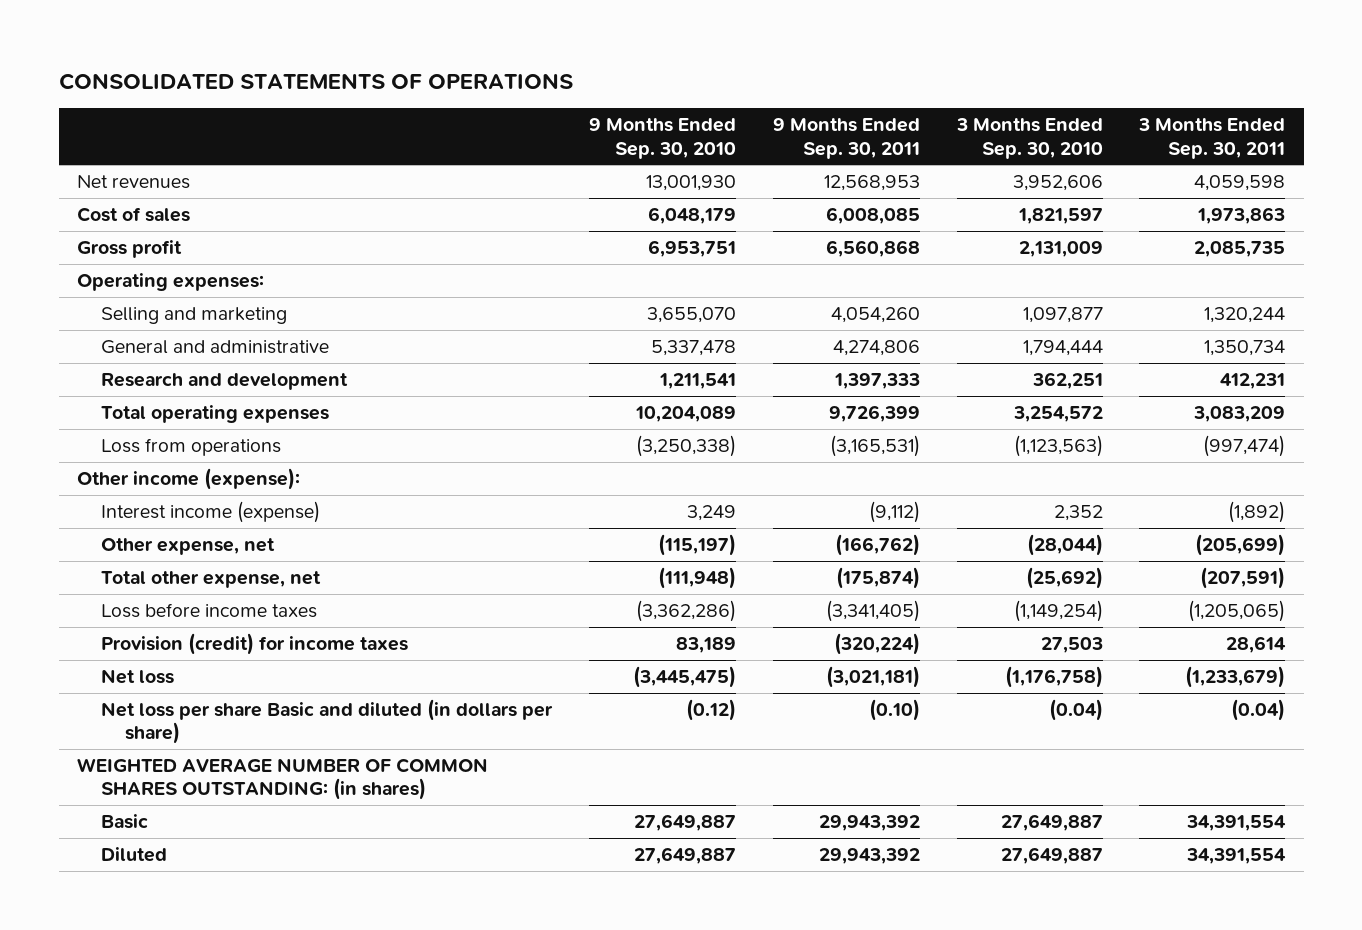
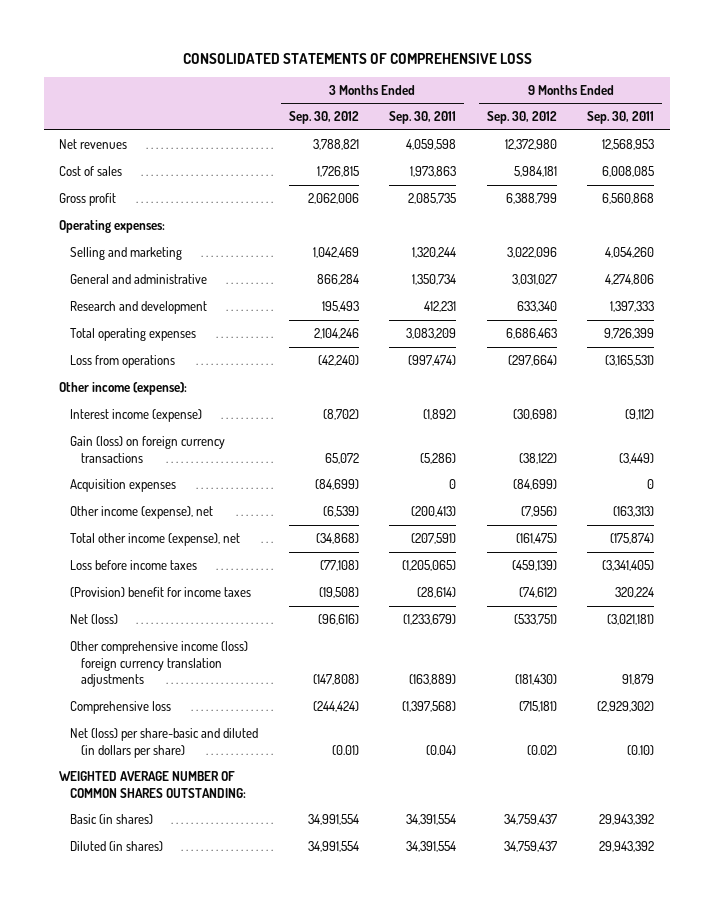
[58,72,573,90] CONSOLIDATED STATEMENTS OF OPERATIONS -> [182,52,532,64] CONSOLIDATED STATEMENTS OF COMPREHENSIVE LOSS
[588,118,736,159] 9 Months Ended Sep. 30, 2010 -> none
[955,118,1103,159] 3 Months Ended Sep. 30, 2010 -> none
none -> [288,111,359,125] Sep. 30, 2012
none -> [486,111,557,125] Sep. 30, 2012
none -> [70,436,226,463] Gain (loss) on foreign currency transactions
none -> [70,479,177,493] Acquisition expenses
[101,538,276,556] Other expense, net -> [70,506,214,520] Other income (expense), net
[834,534,920,557] (166,762) -> [613,506,655,518] (163,313)
[1195,534,1286,557] (205,699) -> [411,506,457,518] (200,413)
[101,571,322,589] Total other expense, net -> [70,533,241,547] Total other income (expense), net
[101,633,409,656] Provision (credit) for income taxes -> [70,587,252,598] (Provision) benefit for income taxes
[833,633,920,656] (320,224) -> [615,587,655,599] 320,224
[1226,636,1287,654] 28,614 -> [417,587,457,599] (28,614)
[101,669,175,685] Net loss -> [70,614,119,625] Net (loss)
none -> [70,641,249,687] Other comprehensive income (loss) foreign currency translation adjustments
none -> [70,701,172,715] Comprehensive loss
[101,699,554,745] Net loss per share Basic and diluted (in dollars per share) -> [70,728,259,758] Net (loss) per share-basic and diluted (in dollars per share)
[76,758,488,801] WEIGHTED AVERAGE NUMBER OF COMMON SHARES OUTSTANDING: (in shares) -> [58,771,247,798] WEIGHTED AVERAGE NUMBER OF COMMON SHARES OUTSTANDING:
[101,814,149,830] Basic -> [70,814,154,825] Basic (in shares)
[101,847,168,863] Diluted -> [70,841,164,852] Diluted (in shares)

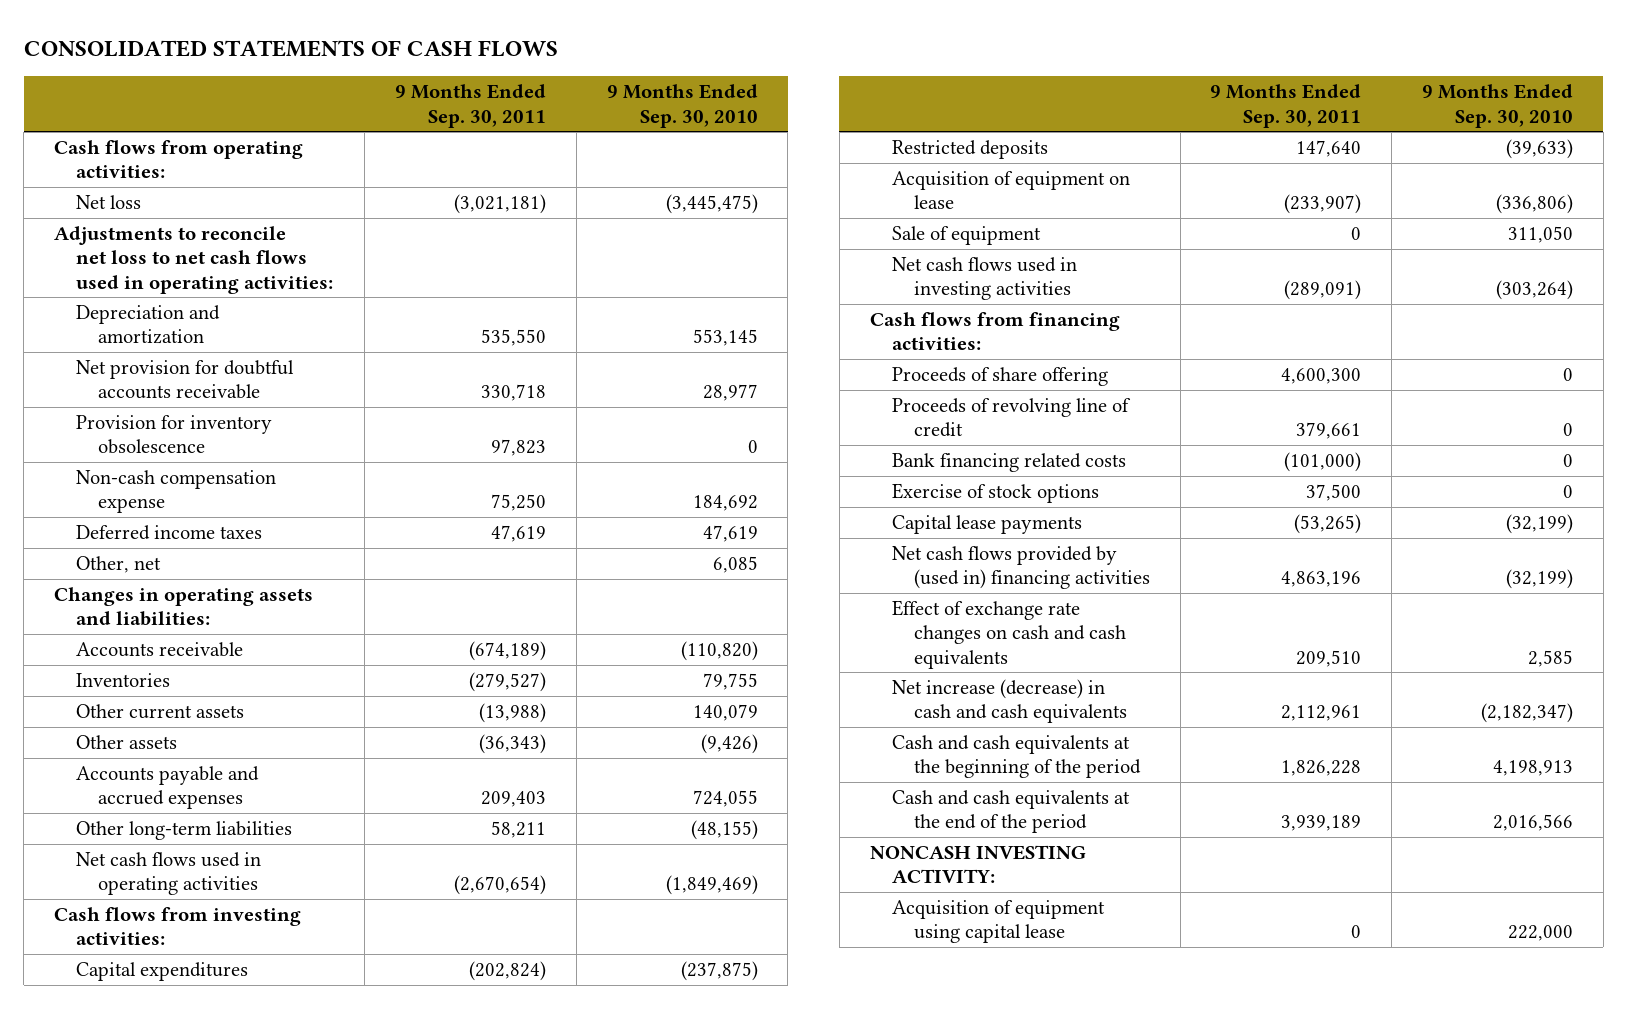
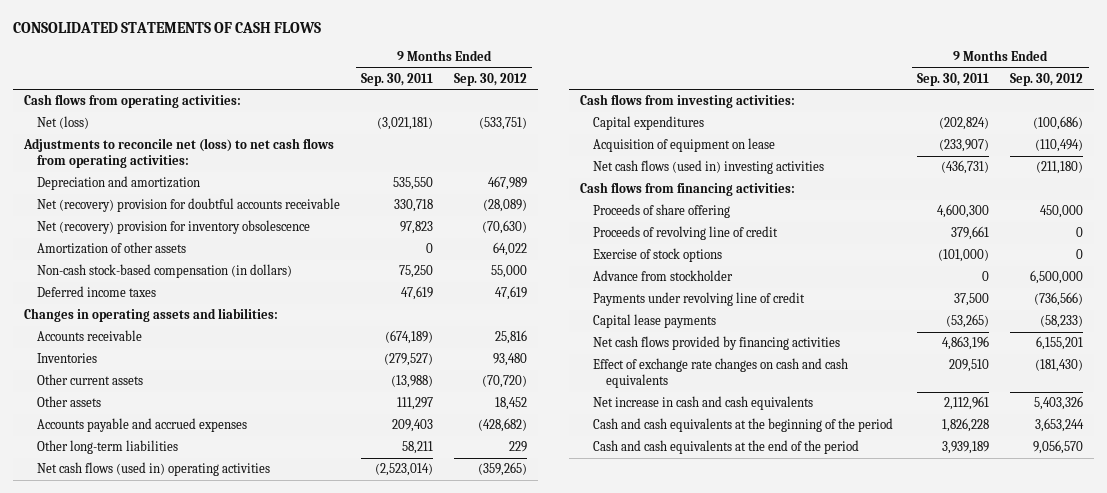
[606,84,758,128] 9 Months Ended Sep. 30, 2010 -> none
none -> [454,72,528,86] Sep. 30, 2012
[76,195,142,210] Net loss -> [36,116,89,130] Net (loss)
[54,226,334,294] Adjustments to reconcile net loss to net cash flows used in operating activities: -> [22,138,334,169] Adjustments to reconcile net (loss) to net cash flows from operating activities:
[76,360,295,400] Net provision for doubtful accounts receivable -> [36,198,340,213] Net (recovery) provision for doubtful accounts receivable
[76,415,273,455] Provision for inventory obsolescence -> [36,220,310,235] Net (recovery) provision for inventory obsolescence
none -> [36,242,186,255] Amortization of other assets
[76,470,277,514] Non-cash compensation expense -> [36,264,292,279] Non-cash stock-based compensation (in dollars)
[76,556,162,574] Other, net -> none
[478,734,546,755] (36,343) -> [396,397,433,411] 111,297
[76,852,262,896] Net cash flows used in operating activities -> [36,462,270,477] Net cash flows (used in) operating activities
[453,875,546,896] (2,670,654) -> [374,463,433,477] (2,523,014)
[891,140,1048,160] Restricted deposits -> none
[891,226,1041,246] Sale of equipment -> none
[891,257,1077,301] Net cash flows used in investing activities -> [593,160,825,175] Net cash flows (used in) investing activities
[1284,280,1362,301] (289,091) -> [941,160,990,175] (436,731)
[891,453,1126,473] Bank financing related costs -> none
[1306,484,1362,502] 37,500 -> [938,249,990,263] (101,000)
none -> [593,270,734,282] Advance from stockholder
none -> [593,292,806,307] Payments under revolving line of credit
[891,546,1150,590] Net cash flows provided by (used in) financing activities -> [593,336,841,351] Net cash flows provided by financing activities
[891,679,1127,724] Net increase (decrease) in cash and cash equivalents -> [593,396,814,411] Net increase in cash and cash equivalents
[869,845,1086,884] NONCASH INVESTING ACTIVITY: -> none
[891,900,1105,944] Acquisition of equipment using capital lease -> none

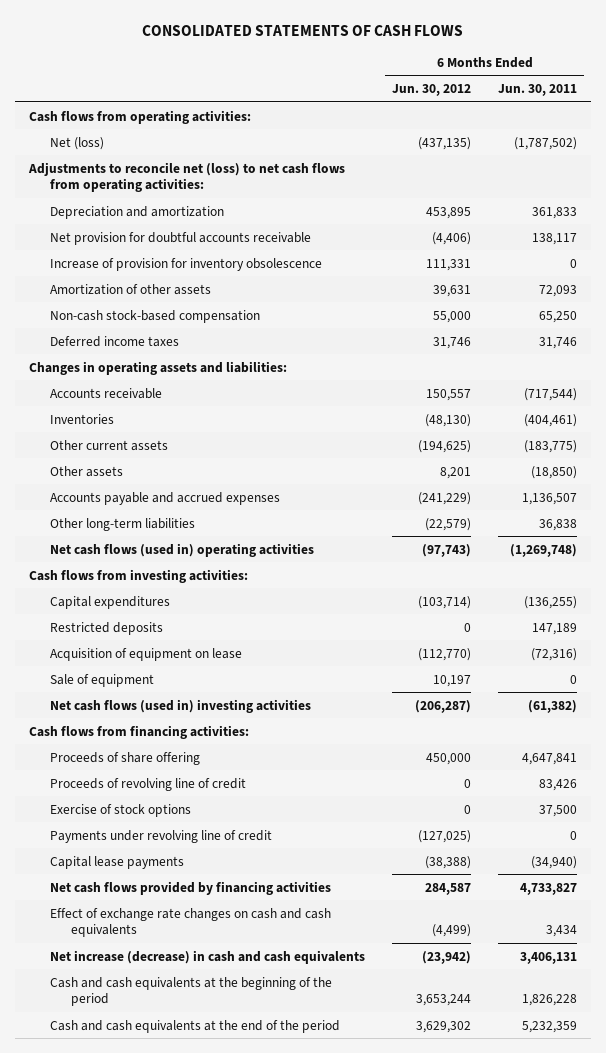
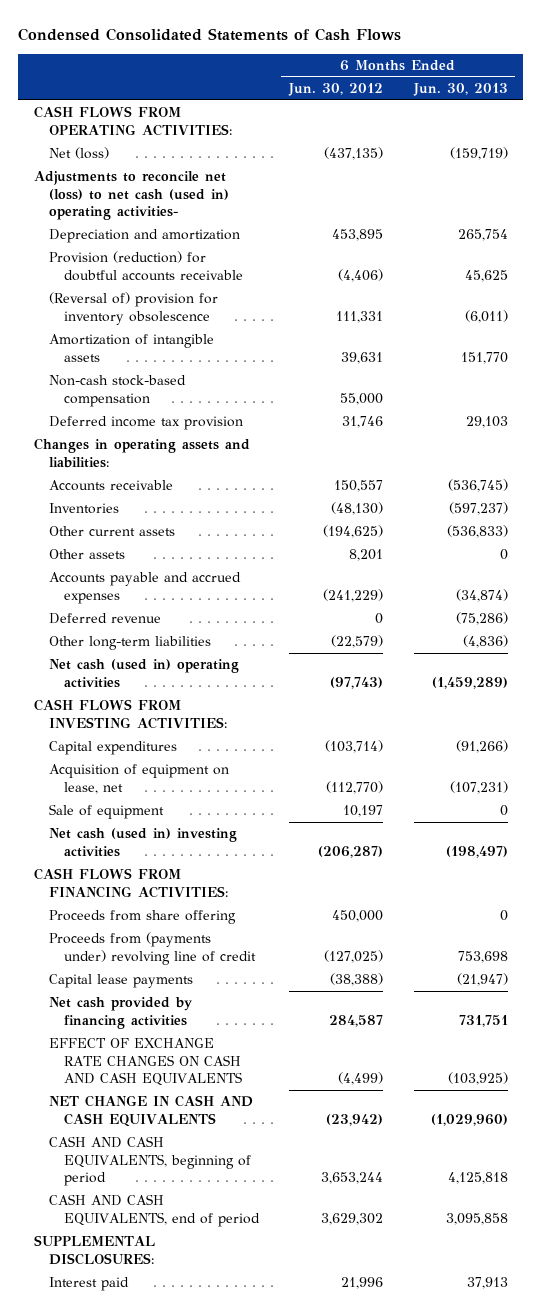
[142,25,464,37] CONSOLIDATED STATEMENTS OF CASH FLOWS -> [18,27,402,41] Condensed Consolidated Statements of Cash Flows
[498,84,578,97] Jun. 30, 2011 -> none
none -> [412,83,508,97] Jun. 30, 2013
[28,109,251,124] Cash flows from operating activities: -> [33,106,232,136] CASH FLOWS FROM OPERATING ACTIVITIES:
[27,161,345,193] Adjustments to reconcile net (loss) to net cash flows from operating activities: -> [33,171,229,221] Adjustments to reconcile net (loss) to net cash (used in) operating activities-
[49,231,311,245] Net provision for doubtful accounts receivable -> [48,251,243,281] Provision (reduction) for doubtful accounts receivable
[49,257,322,271] Increase of provision for inventory obsolescence -> [48,292,218,325] (Reversal of) provision for inventory obsolescence
[49,283,211,295] Amortization of other assets -> [48,334,214,362] Amortization of intangible assets
[49,335,179,347] Deferred income taxes -> [48,416,243,431] Deferred income tax provision
none -> [48,613,161,625] Deferred revenue
[49,542,314,557] Net cash flows (used in) operating activities -> [48,659,239,688] Net cash (used in) operating activities
[28,568,248,583] Cash flows from investing activities: -> [33,699,227,729] CASH FLOWS FROM INVESTING ACTIVITIES:
[49,621,163,635] Restricted deposits -> none
[49,647,242,661] Acquisition of equipment on lease -> [48,764,229,794] Acquisition of equipment on lease, net
[49,777,246,791] Proceeds of revolving line of credit -> none
[49,803,191,817] Exercise of stock options -> none
[49,698,311,713] Net cash flows (used in) investing activities -> [48,828,237,857] Net cash (used in) investing activities
[28,724,249,739] Cash flows from financing activities: -> [33,868,228,898] CASH FLOWS FROM FINANCING ACTIVITIES:
[49,751,200,765] Proceeds of share offering -> [48,910,236,925] Proceeds from share offering
[49,829,272,843] Payments under revolving line of credit -> [48,932,256,965] Proceeds from (payments under) revolving line of credit
[49,880,331,895] Net cash flows provided by financing activities -> [48,997,192,1029] Net cash provided by financing activities
[49,907,331,938] Effect of exchange rate changes on cash and cash equivalents -> [48,1038,242,1087] EFFECT OF EXCHANGE RATE CHANGES ON CASH AND CASH EQUIVALENTS
[49,949,365,964] Net increase (decrease) in cash and cash equivalents -> [48,1095,253,1127] NET CHANGE IN CASH AND CASH EQUIVALENTS
[49,976,332,1007] Cash and cash equivalents at the beginning of the period -> [48,1136,251,1187] CASH AND CASH EQUIVALENTS, beginning of period
[49,1019,340,1033] Cash and cash equivalents at the end of the period -> [48,1194,260,1227] CASH AND CASH EQUIVALENTS, end of period
none -> [33,1235,155,1265] SUPPLEMENTAL DISCLOSURES:
none -> [48,1277,129,1292] Interest paid

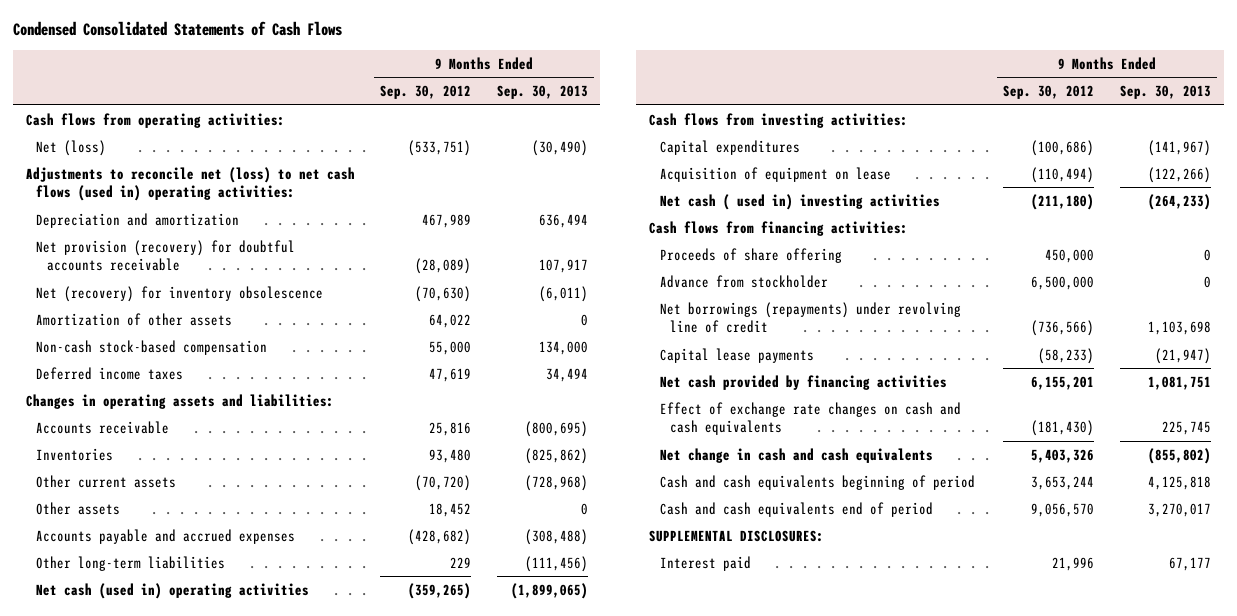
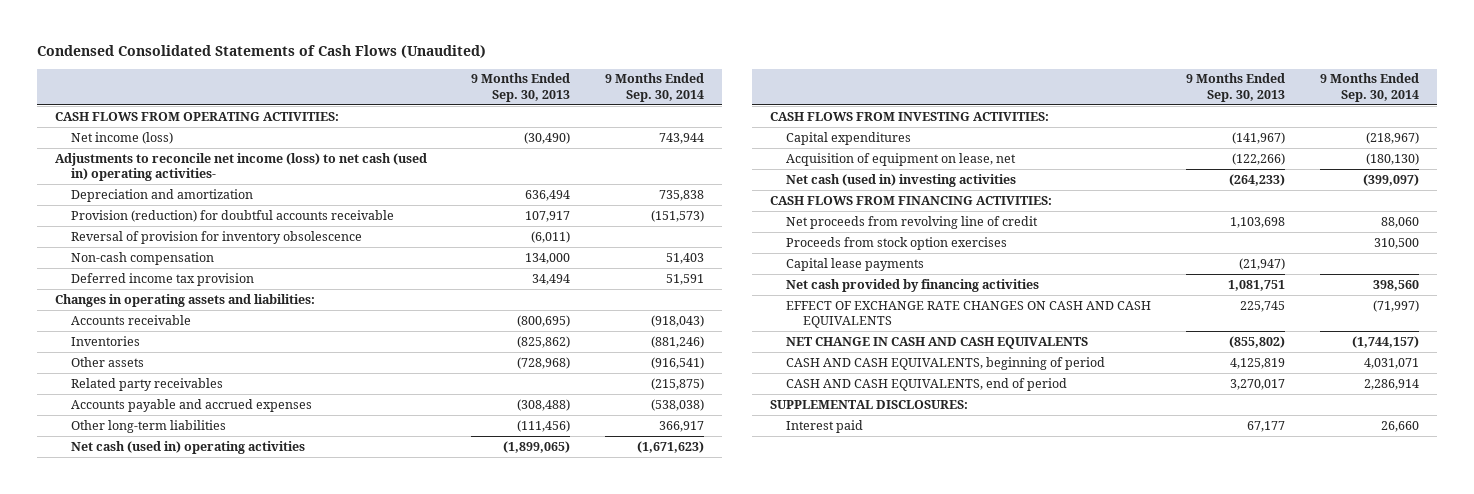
[13,21,343,37] Condensed Consolidated Statements of Cash Flows -> [37,45,487,59] Condensed Consolidated Statements of Cash Flows (Unaudited)
[380,85,472,100] Sep. 30, 2012 -> none
none -> [605,73,705,102] 9 Months Ended Sep. 30, 2014
[25,112,285,128] Cash flows from operating activities: -> [54,111,339,121] CASH FLOWS FROM OPERATING ACTIVITIES:
[36,139,107,156] Net (loss) -> [71,131,174,144] Net income (loss)
[25,166,355,201] Adjustments to reconcile net (loss) to net cash flows (used in) operating activities: -> [54,152,427,182] Adjustments to reconcile net income (loss) to net cash (used in) operating activities-
[36,312,233,326] Amortization of other assets -> none
[36,239,296,271] Net provision (recovery) for doubtful accounts receivable -> [71,209,395,222] Provision (reduction) for doubtful accounts receivable
[36,285,324,302] Net (recovery) for inventory obsolescence -> [71,230,363,244] Reversal of provision for inventory obsolescence
[36,339,268,355] Non-cash stock-based compensation -> [71,251,215,265] Non-cash compensation
[36,366,184,380] Deferred income taxes -> [71,272,255,286] Deferred income tax provision
[36,474,177,488] Other current assets -> none
[580,502,588,515] 0 -> [517,356,571,369] (728,968)
none -> [71,377,224,391] Related party receivables
[649,112,909,128] Cash flows from investing activities: -> [769,111,1049,121] CASH FLOWS FROM INVESTING ACTIVITIES:
[659,247,842,263] Proceeds of share offering -> none
[659,274,828,288] Advance from stockholder -> none
[659,166,891,182] Acquisition of equipment on lease -> [786,152,1017,166] Acquisition of equipment on lease, net
[659,193,940,210] Net cash ( used in) investing activities -> [786,173,1017,187] Net cash (used in) investing activities
[649,220,909,236] Cash flows from financing activities: -> [769,195,1052,205] CASH FLOWS FROM FINANCING ACTIVITIES:
[659,301,961,333] Net borrowings (repayments) under revolving line of credit -> [786,215,1039,229] Net proceeds from revolving line of credit
none -> [786,236,1008,250] Proceeds from stock option exercises
[659,401,961,435] Effect of exchange rate changes on cash and cash equivalents -> [786,300,1152,329] EFFECT OF EXCHANGE RATE CHANGES ON CASH AND CASH EQUIVALENTS
[659,447,933,463] Net change in cash and cash equivalents -> [786,336,1089,349] NET CHANGE IN CASH AND CASH EQUIVALENTS
[659,474,975,490] Cash and cash equivalents beginning of period -> [786,356,1106,370] CASH AND CASH EQUIVALENTS, beginning of period
[1147,475,1211,490] 4,125,818 -> [1230,357,1286,369] 4,125,819
[659,501,933,517] Cash and cash equivalents end of period -> [786,377,1068,391] CASH AND CASH EQUIVALENTS, end of period

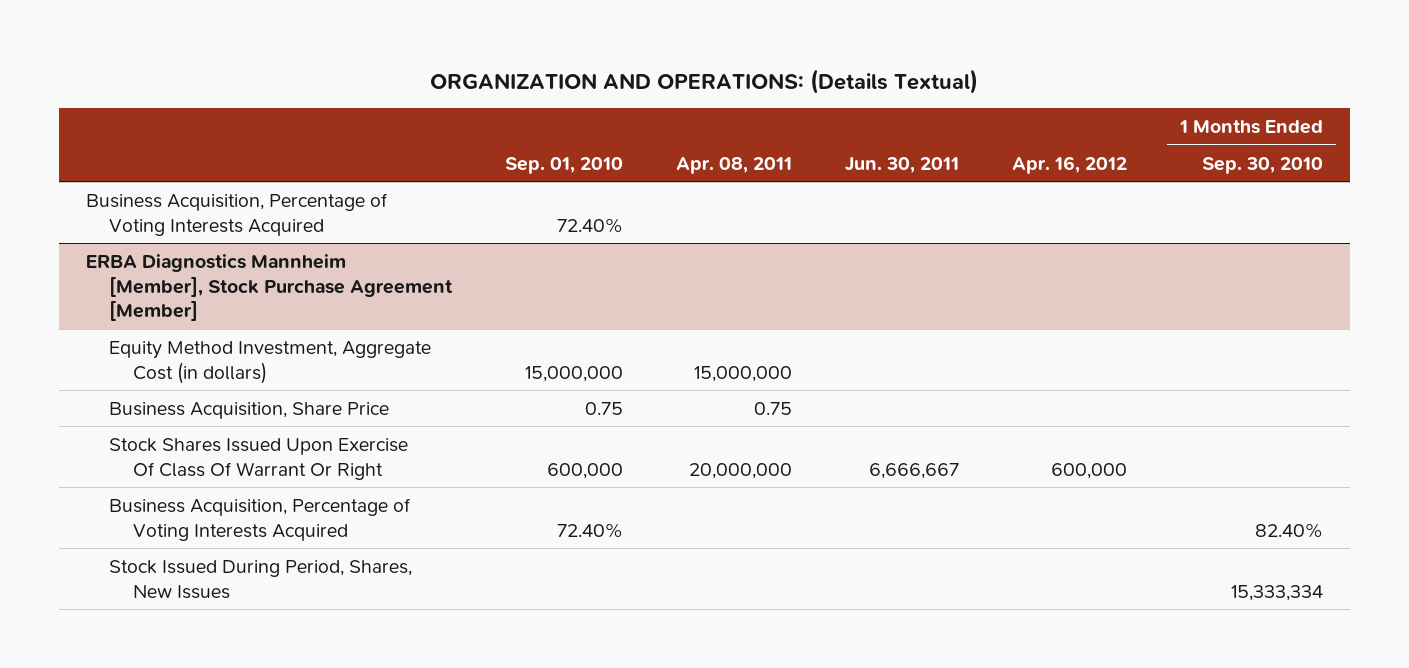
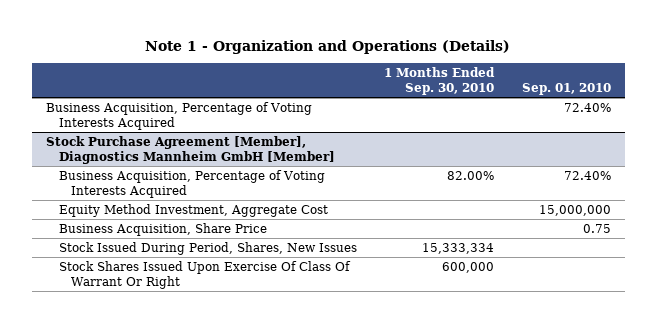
[430,69,979,95] ORGANIZATION AND OPERATIONS: (Details Textual) -> [145,39,511,54] Note 1 - Organization and Operations (Details)
[676,156,793,174] Apr. 08, 2011 -> none
[845,156,960,173] Jun. 30, 2011 -> none
[1012,155,1128,174] Apr. 16, 2012 -> none
[85,253,454,322] ERBA Diagnostics Mannheim [Member], Stock Purchase Agreement [Member] -> [45,135,335,165] Stock Purchase Agreement [Member], Diagnostics Mannheim GmbH [Member]
none -> [58,169,325,199] Business Acquisition, Percentage of Voting Interests Acquired
[109,340,432,384] Equity Method Investment, Aggregate Cost (in dollars) -> [58,203,328,217] Equity Method Investment, Aggregate Cost
[109,437,409,480] Stock Shares Issued Upon Exercise Of Class Of Warrant Or Right -> none
[109,497,412,541] Business Acquisition, Percentage of Voting Interests Acquired -> none
none -> [58,260,351,290] Stock Shares Issued Upon Exercise Of Class Of Warrant Or Right

